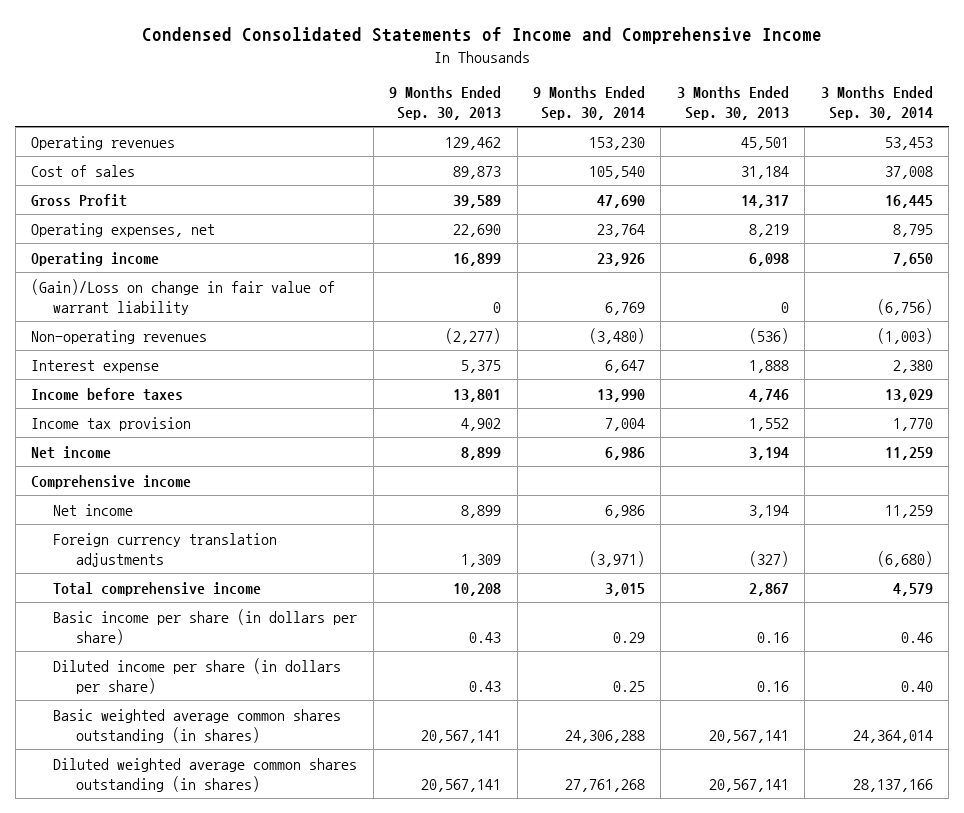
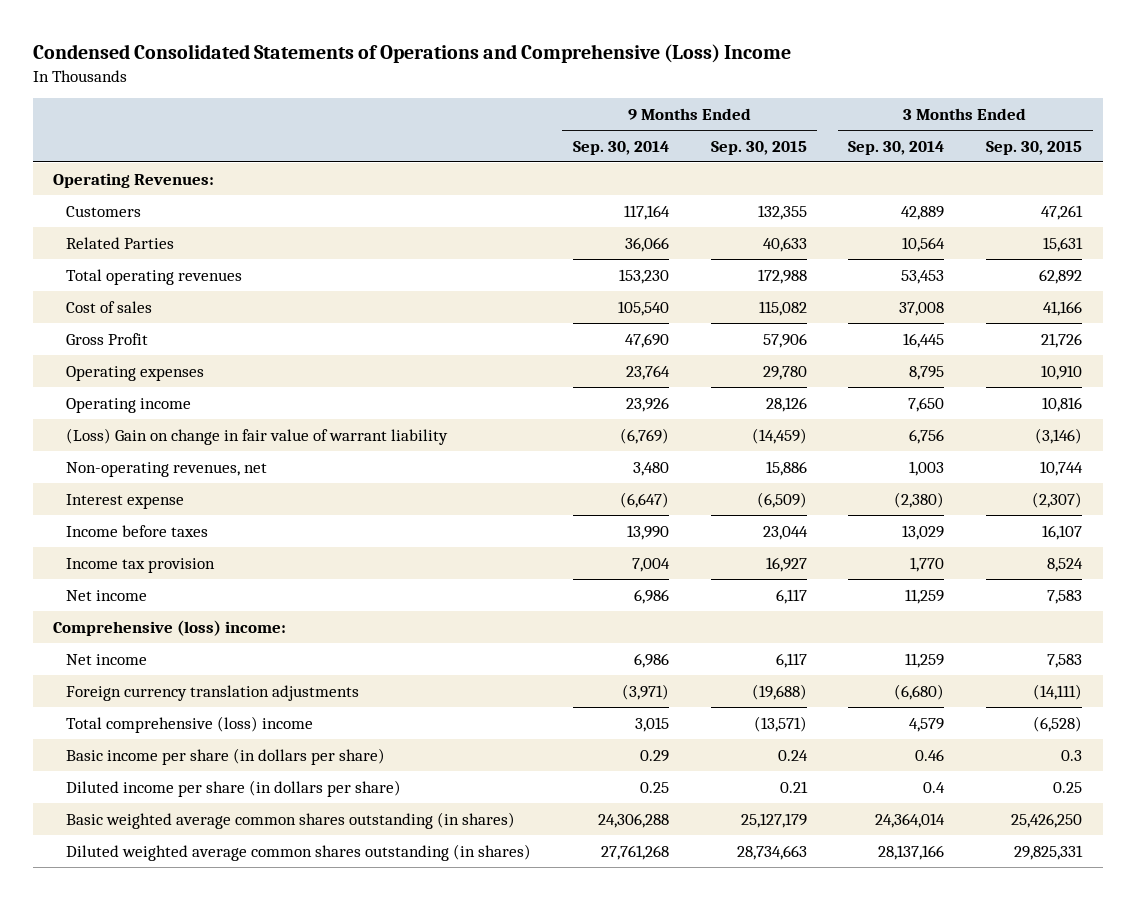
[141,26,822,44] Condensed Consolidated Statements of Income and Comprehensive Income -> [32,43,791,63] Condensed Consolidated Statements of Operations and Comprehensive (Loss) Income
[389,86,502,121] 9 Months Ended Sep. 30, 2013 -> none
[676,86,789,121] 3 Months Ended Sep. 30, 2013 -> none
none -> [710,140,807,155] Sep. 30, 2015
none -> [986,140,1083,155] Sep. 30, 2015
none -> [53,172,215,188] Operating Revenues:
none -> [66,205,142,217] Customers
none -> [66,236,175,249] Related Parties
[31,135,176,150] Operating revenues -> [66,268,243,285] Total operating revenues
[31,222,216,237] Operating expenses, net -> [66,365,205,381] Operating expenses
[31,278,336,315] (Gain)/Loss on change in fair value of warrant liability -> [66,427,449,445] (Loss) Gain on change in fair value of warrant liability
[605,301,646,315] 6,769 -> [619,427,669,444] (6,769)
[876,298,933,315] (6,756) -> [909,428,945,444] 6,756
[31,329,208,344] Non-operating revenues -> [66,461,268,477] Non-operating revenues, net
[589,327,646,344] (3,480) -> [632,461,669,476] 3,480
[876,327,933,344] (1,003) -> [909,460,945,476] 1,003
[605,359,646,373] 6,647 -> [619,491,669,508] (6,647)
[892,359,933,373] 2,380 -> [894,491,945,508] (2,380)
[31,474,192,489] Comprehensive income -> [53,619,287,636] Comprehensive (loss) income:
[53,581,262,596] Total comprehensive income -> [66,715,314,733] Total comprehensive (loss) income
[900,680,933,692] 0.40 -> [923,781,946,793] 0.4

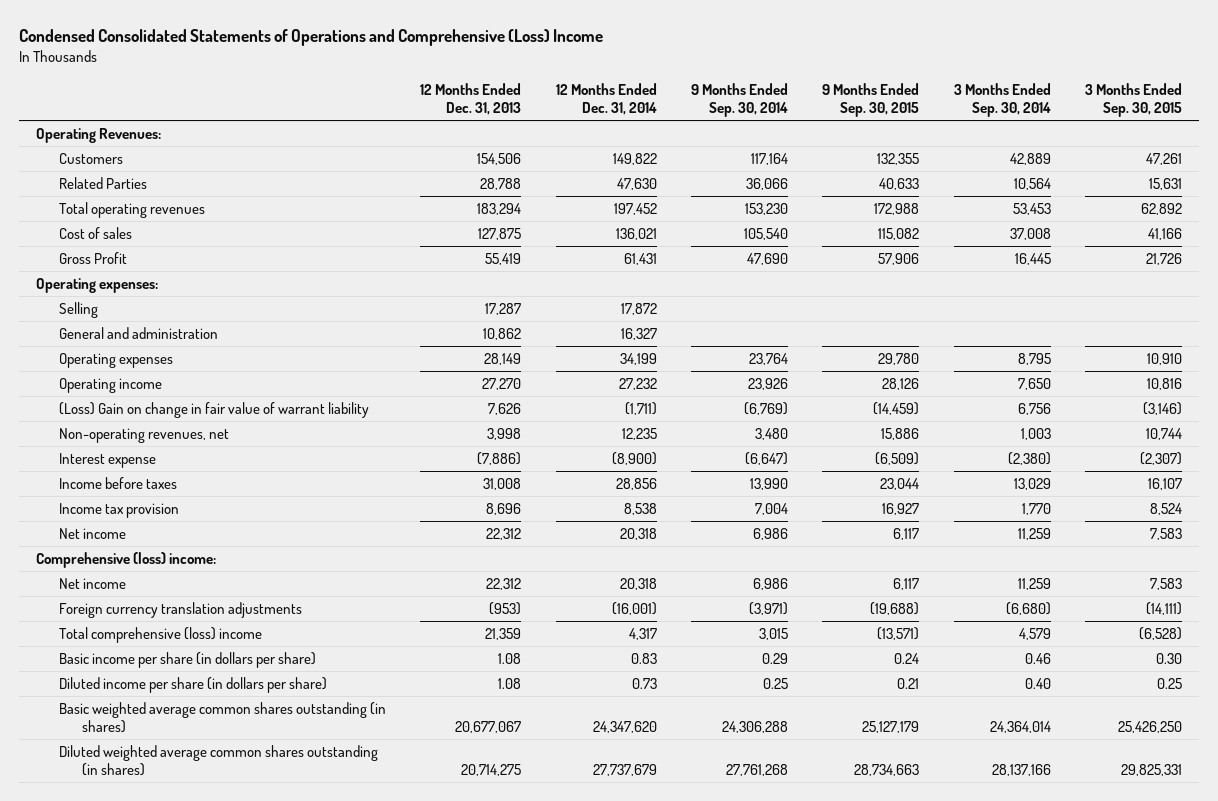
none -> [420,82,522,116] 12 Months Ended Dec. 31, 2013
none -> [555,82,657,116] 12 Months Ended Dec. 31, 2014
none -> [36,277,159,293] Operating expenses:
none -> [58,301,98,318] Selling
none -> [58,326,218,339] General and administration
[1061,749,1083,761] 0.3 -> [1155,652,1182,664] 0.30
[923,781,946,793] 0.4 -> [1024,677,1051,689] 0.40

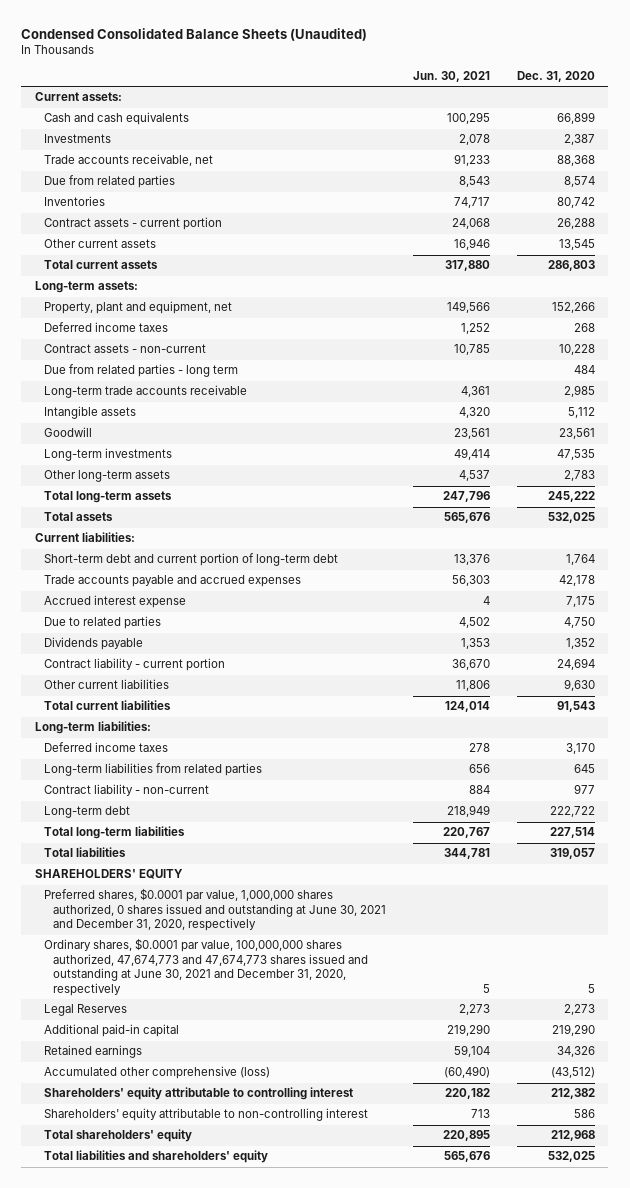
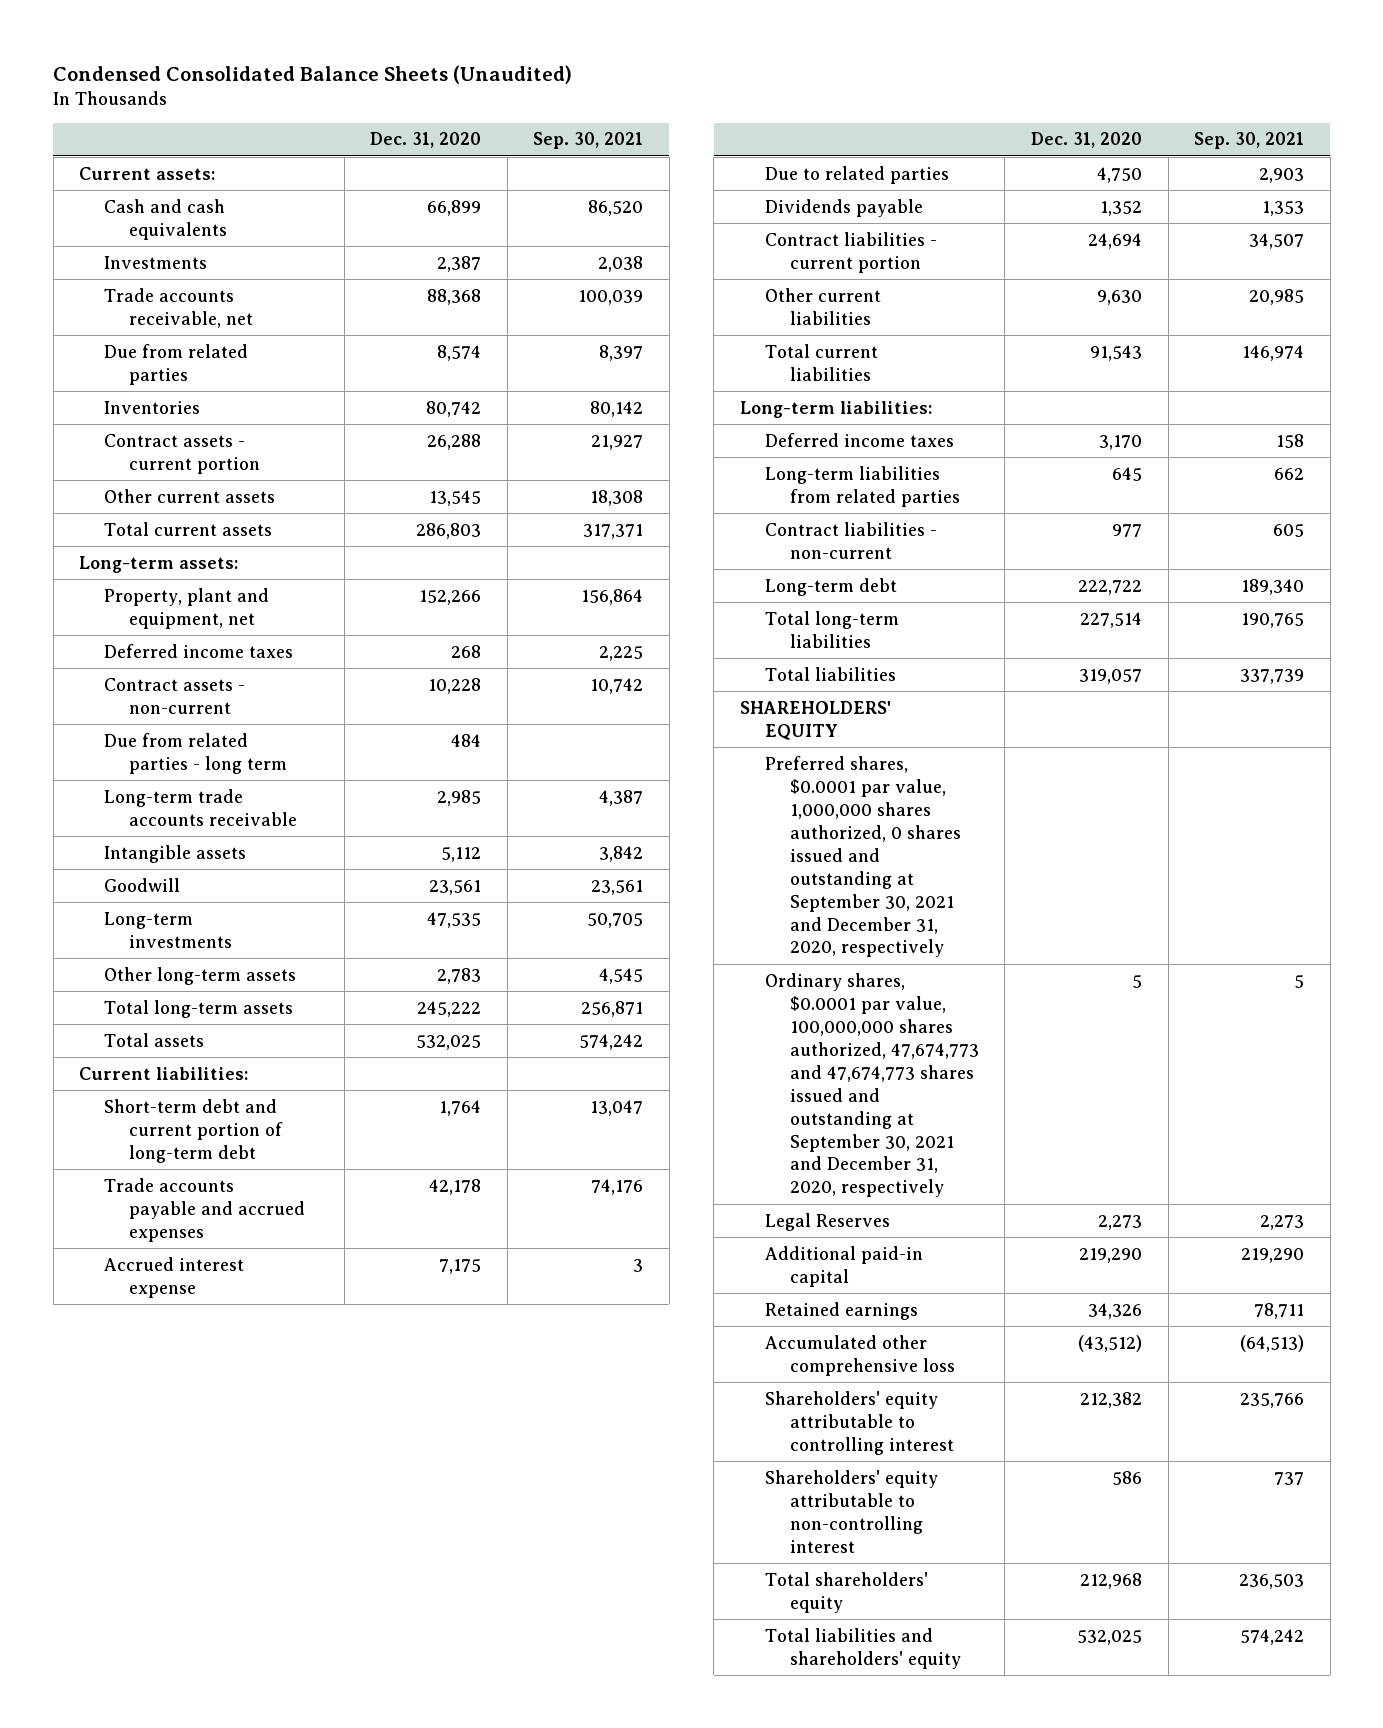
[412,71,490,83] Jun. 30, 2021 -> none
none -> [533,132,644,150] Sep. 30, 2021
[43,658,225,672] Contract liability - current portion -> [764,231,937,273] Contract liabilities - current portion
[43,784,209,797] Contract liability - non-current -> [764,521,937,559] Contract liabilities - non-current
[43,888,386,932] Preferred shares, $0.0001 par value, 1,000,000 shares authorized, 0 shares issued and outstanding at June 30, 2021 and December 31, 2020, respectively -> [764,755,961,958] Preferred shares, $0.0001 par value, 1,000,000 shares authorized, 0 shares issued and outstanding at September 30, 2021 and December 31, 2020, respectively
[43,938,368,996] Ordinary shares, $0.0001 par value, 100,000,000 shares authorized, 47,674,773 and 47,674,773 shares issued and outstanding at June 30, 2021 and December 31, 2020, respectively -> [764,972,979,1198] Ordinary shares, $0.0001 par value, 100,000,000 shares authorized, 47,674,773 and 47,674,773 shares issued and outstanding at September 30, 2021 and December 31, 2020, respectively
[43,1066,270,1080] Accumulated other comprehensive (loss) -> [764,1334,955,1376] Accumulated other comprehensive loss

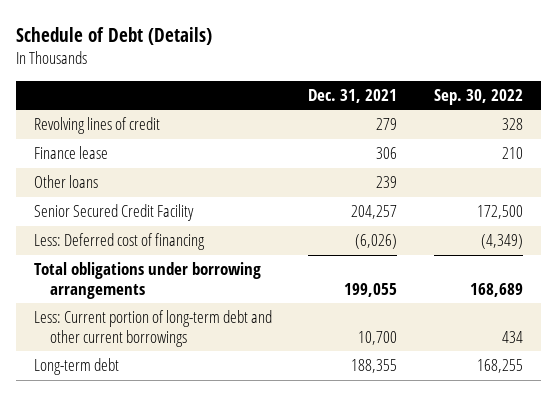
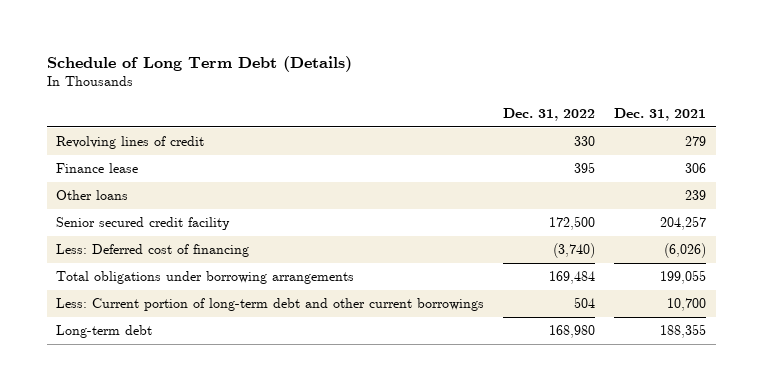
[15,26,212,45] Schedule of Debt (Details) -> [46,55,352,72] Schedule of Long Term Debt (Details)
[433,88,523,105] Sep. 30, 2022 -> none
none -> [503,108,596,122] Dec. 31, 2022
[33,204,194,222] Senior Secured Credit Facility -> [56,217,231,231] Senior secured credit facility

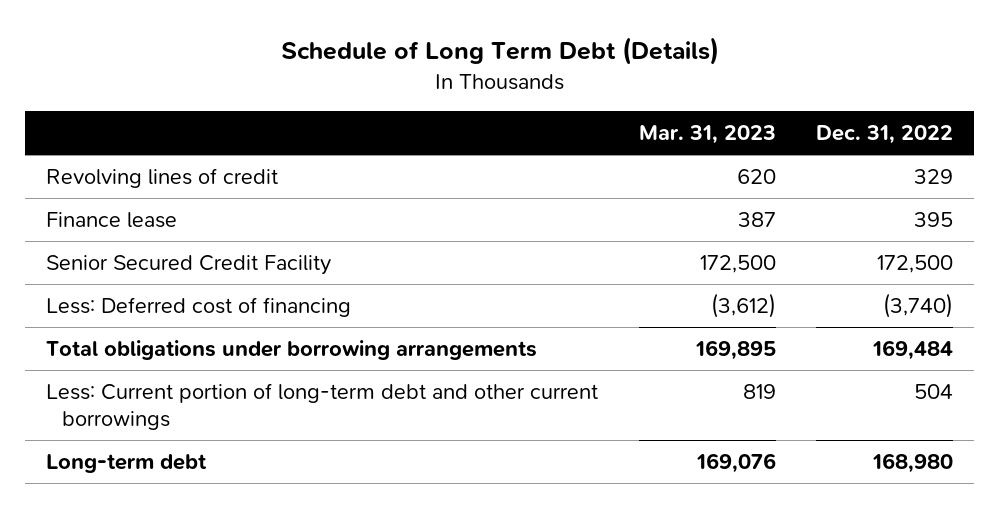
[614,108,707,122] Dec. 31, 2021 -> none
none -> [638,124,776,144] Mar. 31, 2023
[574,136,596,147] 330 -> [914,169,954,185] 329
[56,190,129,201] Other loans -> none
[56,217,231,231] Senior secured credit facility -> [45,255,331,276] Senior Secured Credit Facility

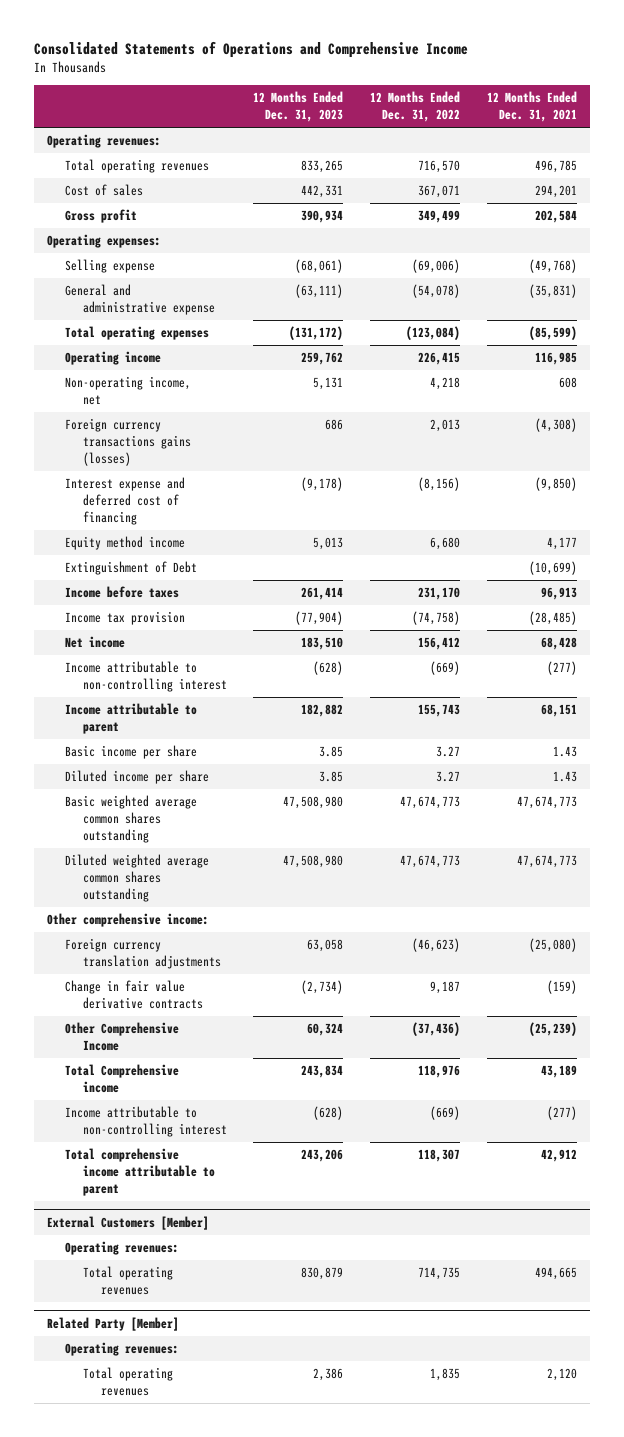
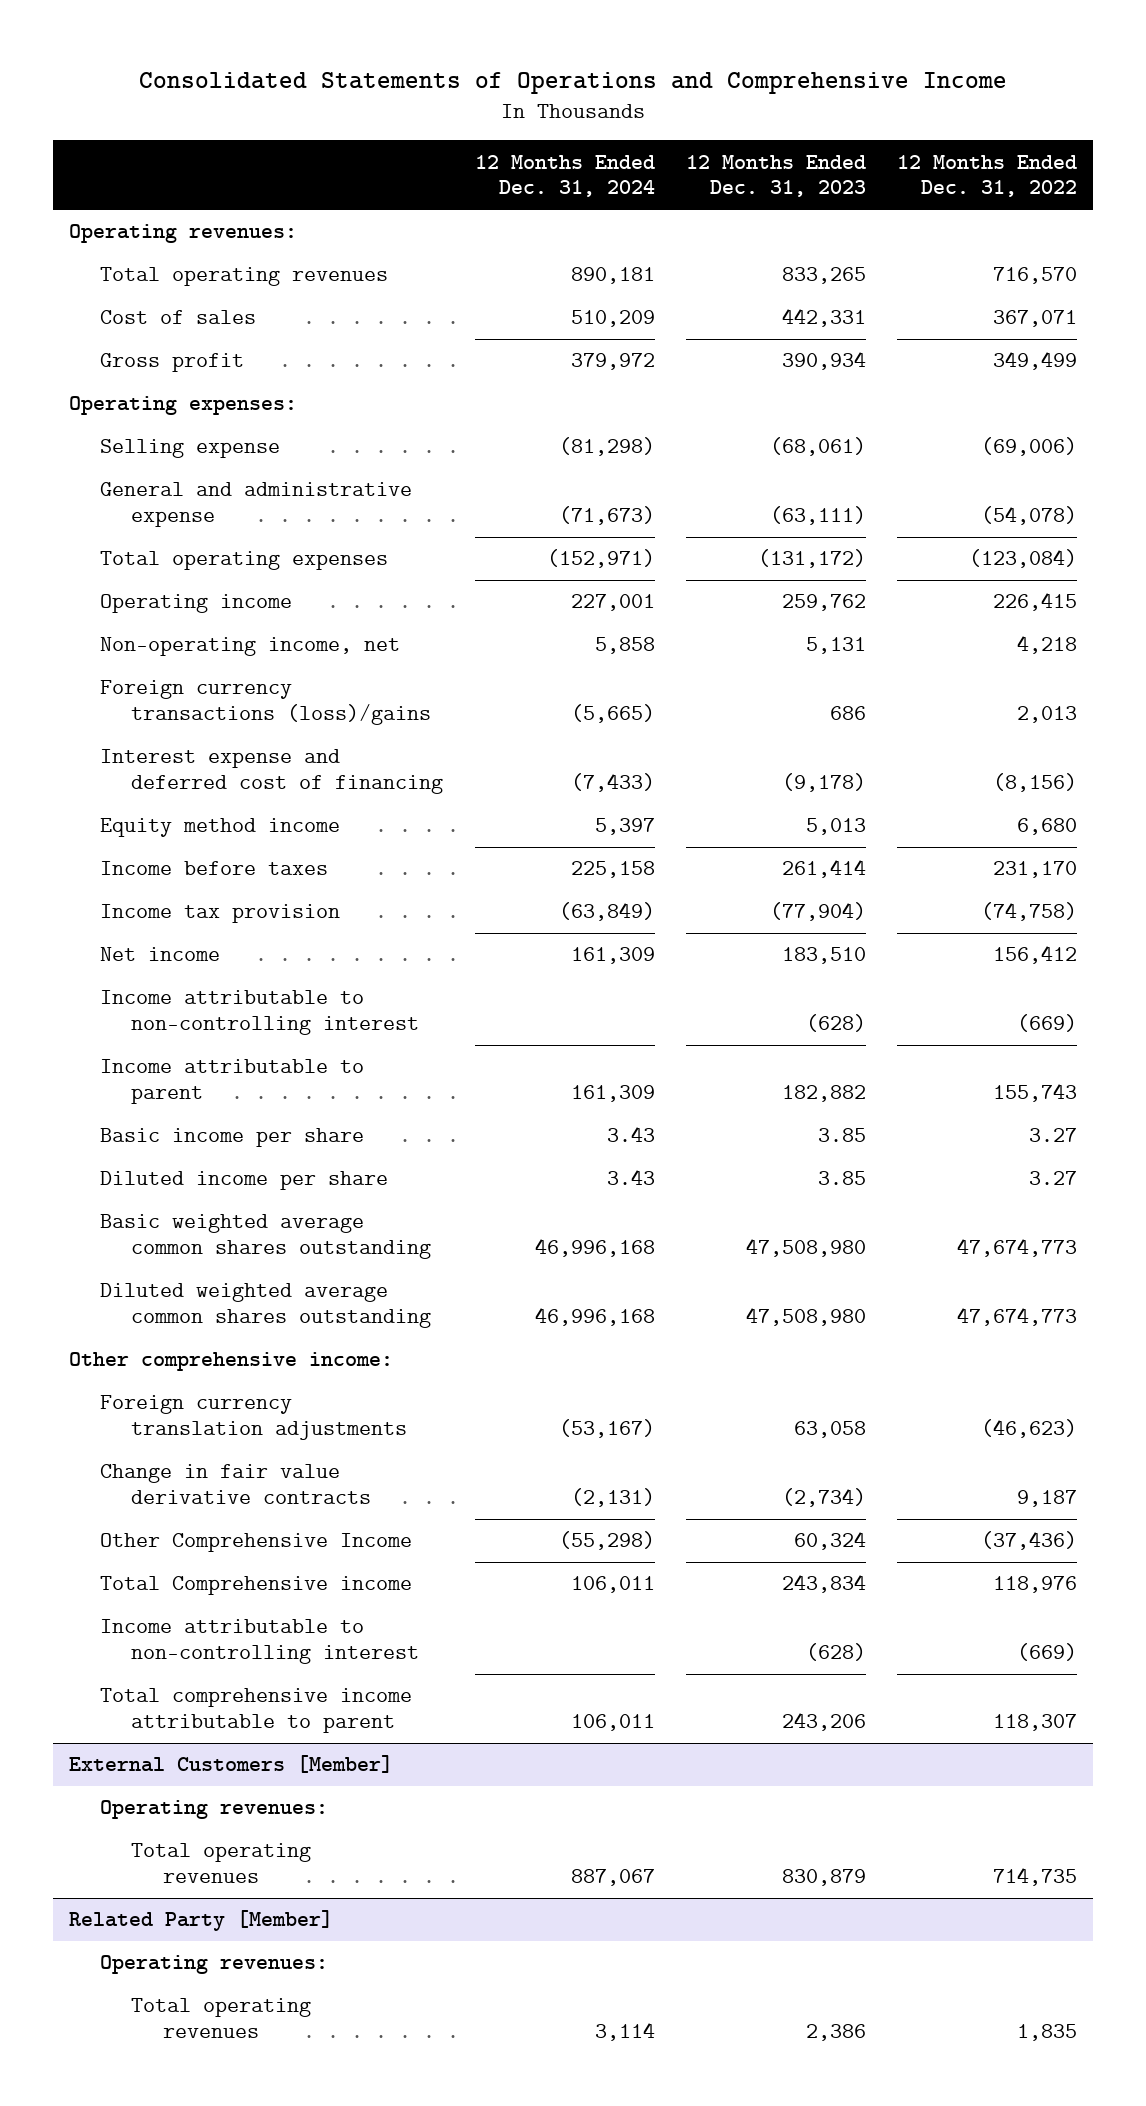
[486,91,577,123] 12 Months Ended Dec. 31, 2021 -> none
none -> [474,154,655,198] 12 Months Ended Dec. 31, 2024
[65,418,191,466] Foreign currency transactions gains (losses) -> [100,680,432,726] Foreign currency transactions (loss)/gains
[65,561,198,576] Extinguishment of Debt -> none

